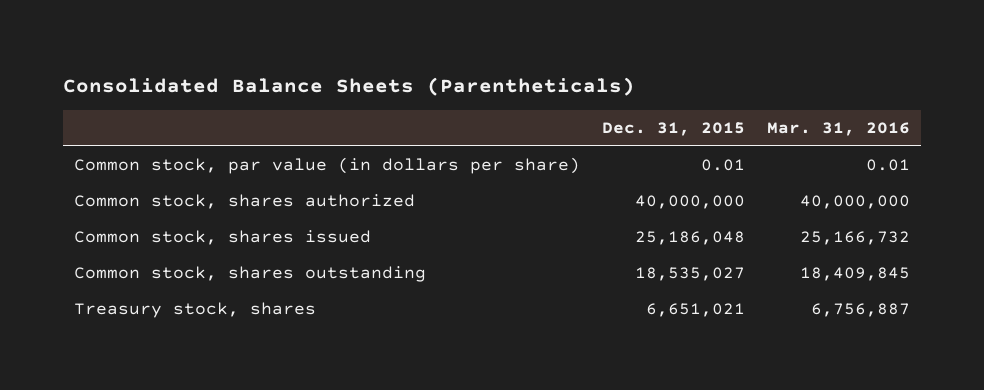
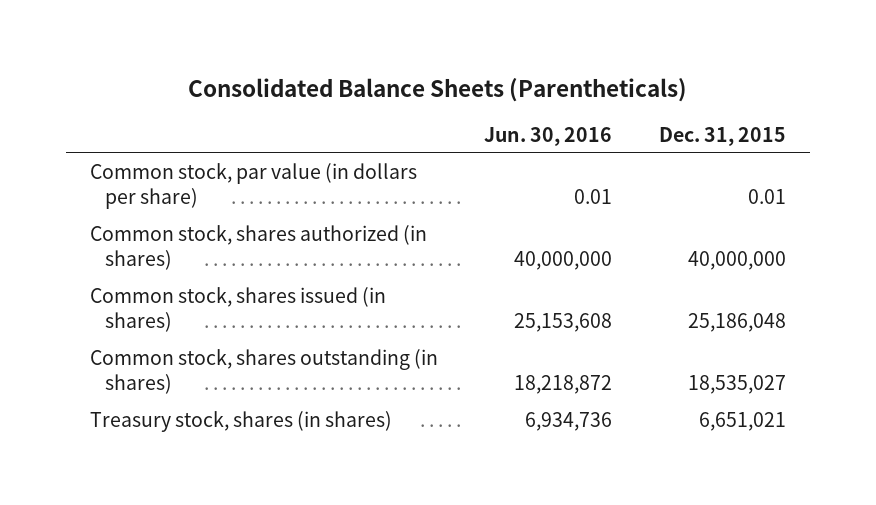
[766,122,910,137] Mar. 31, 2016 -> none
none -> [484,126,613,146] Jun. 30, 2016
[74,194,416,210] Common stock, shares authorized -> [89,225,427,271] Common stock, shares authorized (in shares)
[74,230,372,246] Common stock, shares issued -> [89,287,386,333] Common stock, shares issued (in shares)
[74,266,427,283] Common stock, shares outstanding -> [89,349,438,395] Common stock, shares outstanding (in shares)
[74,302,317,319] Treasury stock, shares -> [89,411,392,433] Treasury stock, shares (in shares)

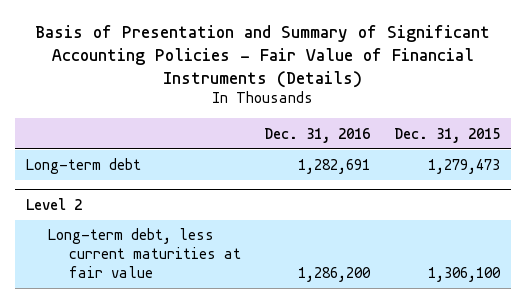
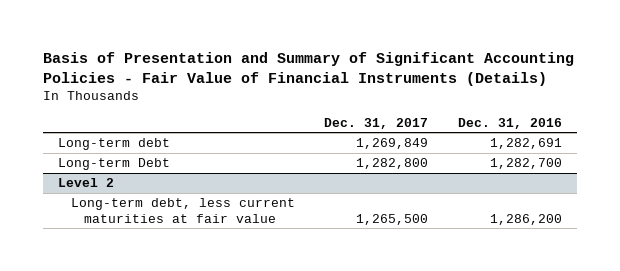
[393,127,500,143] Dec. 31, 2015 -> none
none -> [324,117,429,129] Dec. 31, 2017
none -> [57,158,170,171] Long-term Debt

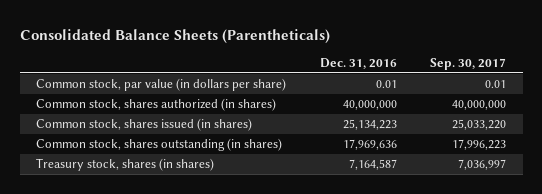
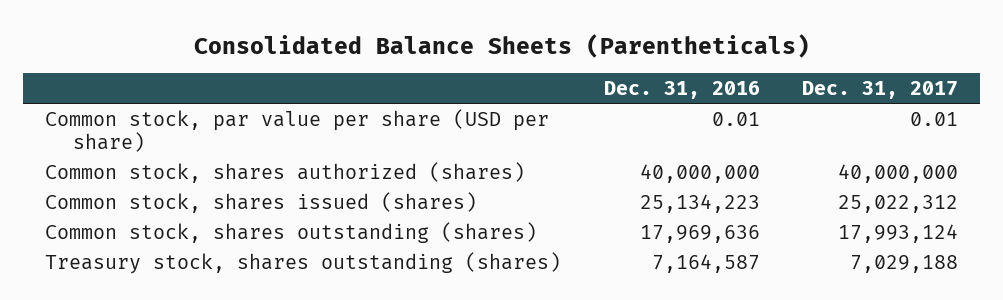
[429,58,506,71] Sep. 30, 2017 -> none
none -> [802,81,959,100] Dec. 31, 2017
[36,78,287,92] Common stock, par value (in dollars per share) -> [44,108,549,153] Common stock, par value per share (USD per share)
[36,98,277,112] Common stock, shares authorized (in shares) -> [44,161,525,183] Common stock, shares authorized (shares)
[36,118,253,132] Common stock, shares issued (in shares) -> [44,191,477,213] Common stock, shares issued (shares)
[36,138,283,152] Common stock, shares outstanding (in shares) -> [44,221,537,243] Common stock, shares outstanding (shares)
[36,158,215,172] Treasury stock, shares (in shares) -> [44,251,561,274] Treasury stock, shares outstanding (shares)

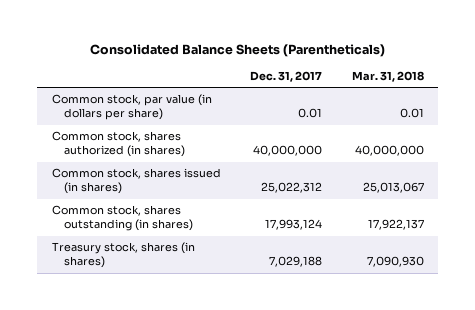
[603,81,760,100] Dec. 31, 2016 -> none
none -> [351,71,424,83] Mar. 31, 2018
[44,108,549,153] Common stock, par value per share (USD per share) -> [51,94,212,121] Common stock, par value (in dollars per share)
[44,161,525,183] Common stock, shares authorized (shares) -> [51,131,186,158] Common stock, shares authorized (in shares)
[44,191,477,213] Common stock, shares issued (shares) -> [51,168,221,195] Common stock, shares issued (in shares)
[44,221,537,243] Common stock, shares outstanding (shares) -> [51,205,194,232] Common stock, shares outstanding (in shares)
[44,251,561,274] Treasury stock, shares outstanding (shares) -> [51,242,195,269] Treasury stock, shares (in shares)

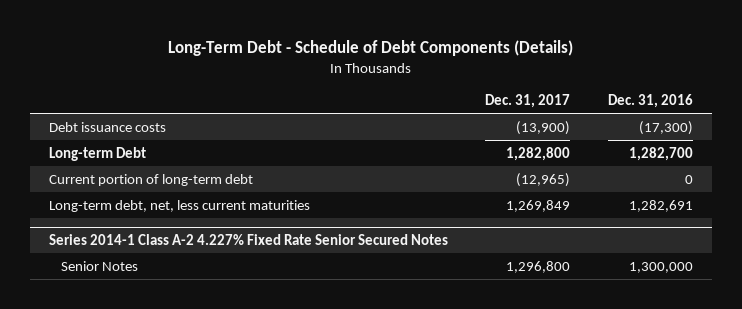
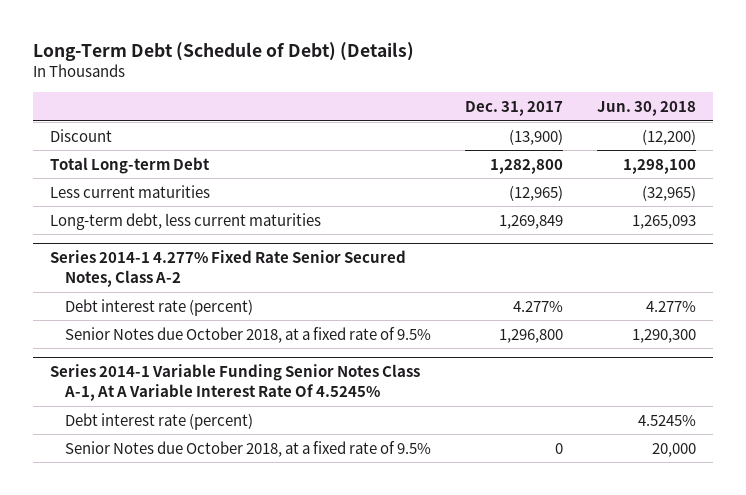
[167,40,573,57] Long-Term Debt - Schedule of Debt Components (Details) -> [33,41,415,61] Long-Term Debt (Schedule of Debt) (Details)
[607,94,693,109] Dec. 31, 2016 -> none
none -> [596,100,696,116] Jun. 30, 2018
[49,121,167,132] Debt issuance costs -> [50,128,113,142] Discount
[49,146,147,161] Long-term Debt -> [50,156,211,174] Total Long-term Debt
[49,173,254,186] Current portion of long-term debt -> [50,184,211,198] Less current maturities
[49,199,311,212] Long-term debt, net, less current maturities -> [50,212,322,230] Long-term debt, less current maturities
[49,233,449,245] Series 2014-1 Class A-2 4.227% Fixed Rate Senior Secured Notes -> [50,250,407,288] Series 2014-1 4.277% Fixed Rate Senior Secured Notes, Class A-2
none -> [64,298,253,316] Debt interest rate (percent)
[60,260,138,271] Senior Notes -> [64,326,431,343] Senior Notes due October 2018, at a fixed rate of 9.5%
none -> [50,364,421,402] Series 2014-1 Variable Funding Senior Notes Class A-1, At A Variable Interest Rate Of 4.5245%
none -> [64,412,253,430] Debt interest rate (percent)
none -> [64,440,431,457] Senior Notes due October 2018, at a fixed rate of 9.5%

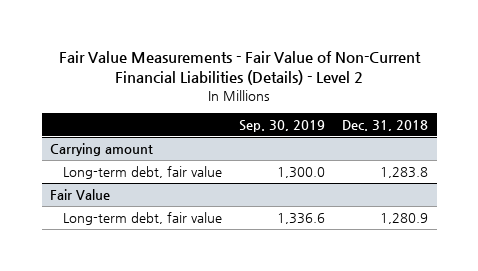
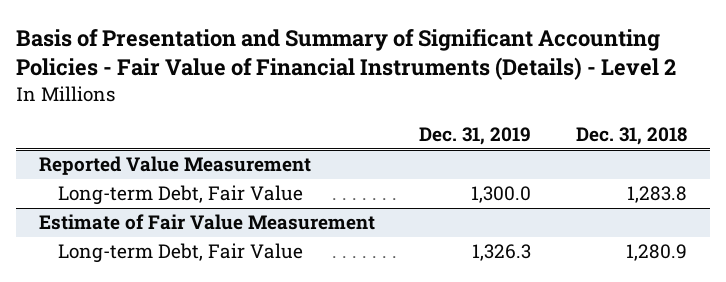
[59,51,422,86] Fair Value Measurements - Fair Value of Non-Current Financial Liabilities (Details) - Level 2 -> [16,28,677,81] Basis of Presentation and Summary of Significant Accounting Policies - Fair Value of Financial Instruments (Details) - Level 2
[239,119,326,132] Sep. 30, 2019 -> none
none -> [419,127,532,146] Dec. 31, 2019
[50,143,154,157] Carrying amount -> [38,156,311,176] Reported Value Measurement
[63,166,223,180] Long-term debt, fair value -> [57,185,303,206] Long-term Debt, Fair Value
[50,189,111,201] Fair Value -> [38,214,375,231] Estimate of Fair Value Measurement
[63,212,223,226] Long-term debt, fair value -> [57,243,303,264] Long-term Debt, Fair Value

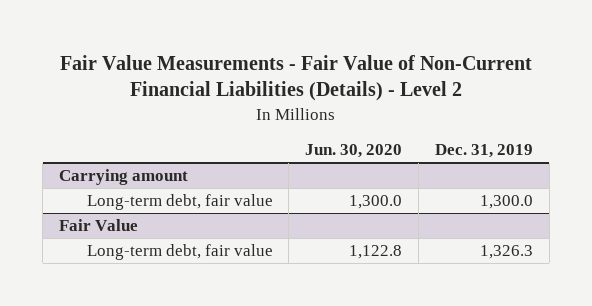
[16,28,677,81] Basis of Presentation and Summary of Significant Accounting Policies - Fair Value of Financial Instruments (Details) - Level 2 -> [60,54,533,102] Fair Value Measurements - Fair Value of Non-Current Financial Liabilities (Details) - Level 2
[576,127,688,146] Dec. 31, 2018 -> none
none -> [305,144,403,159] Jun. 30, 2020
[38,156,311,176] Reported Value Measurement -> [59,169,189,186] Carrying amount
[57,185,303,206] Long-term Debt, Fair Value -> [86,194,273,211] Long-term debt, fair value
[38,214,375,231] Estimate of Fair Value Measurement -> [59,219,139,232] Fair Value
[57,243,303,264] Long-term Debt, Fair Value -> [86,244,273,261] Long-term debt, fair value

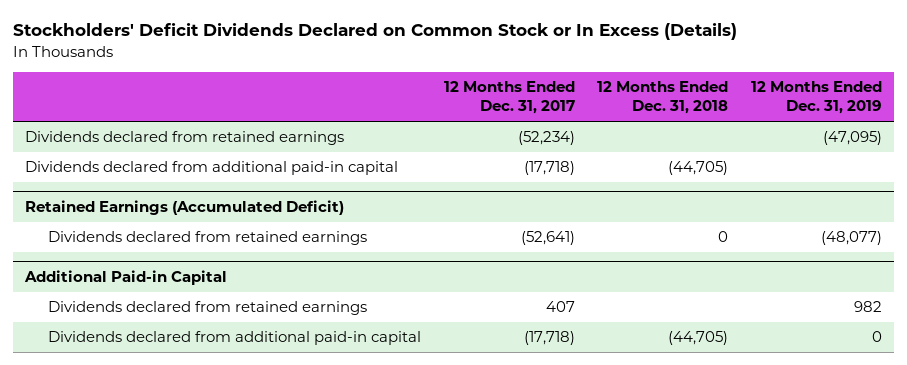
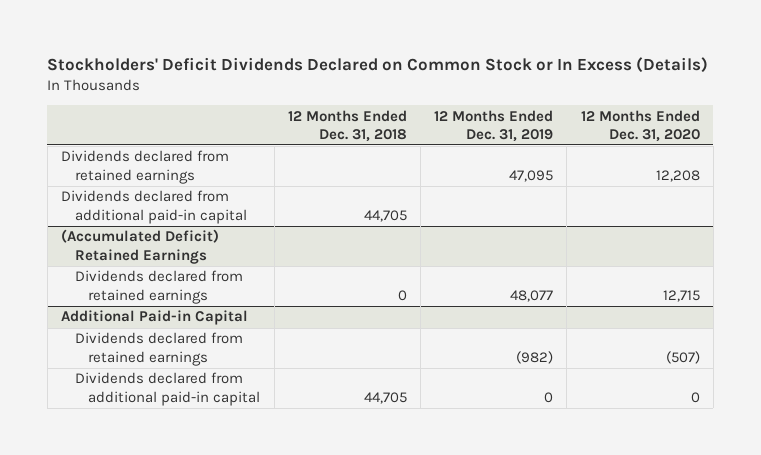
[443,80,575,115] 12 Months Ended Dec. 31, 2017 -> none
none -> [580,109,700,142] 12 Months Ended Dec. 31, 2020
[823,131,883,146] (47,095) -> [509,169,554,182] 47,095
[668,161,729,176] (44,705) -> [363,209,407,222] 44,705
[24,199,344,215] Retained Earnings (Accumulated Deficit) -> [61,229,220,264] (Accumulated Deficit) Retained Earnings
[821,231,883,246] (48,077) -> [510,289,554,302] 48,077
[854,301,883,313] 982 -> [516,350,554,364] (982)
[668,331,729,346] (44,705) -> [363,391,407,404] 44,705

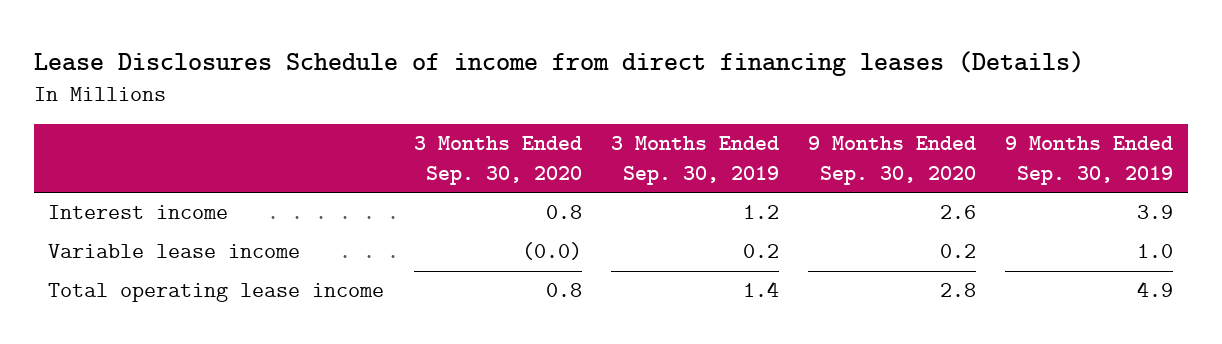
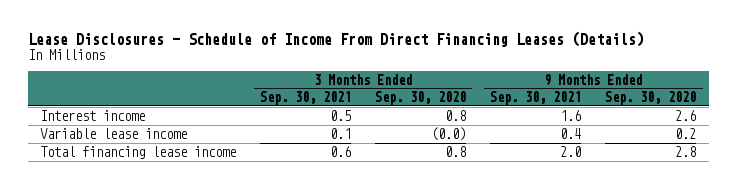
[33,50,1084,76] Lease Disclosures Schedule of income from direct financing leases (Details) -> [27,30,644,47] Lease Disclosures - Schedule of Income From Direct Financing Leases (Details)
[610,136,779,185] 3 Months Ended Sep. 30, 2019 -> none
[1005,136,1174,185] 9 Months Ended Sep. 30, 2019 -> none
none -> [260,91,352,106] Sep. 30, 2021
none -> [490,91,582,106] Sep. 30, 2021
[48,283,385,303] Total operating lease income -> [39,145,236,159] Total financing lease income

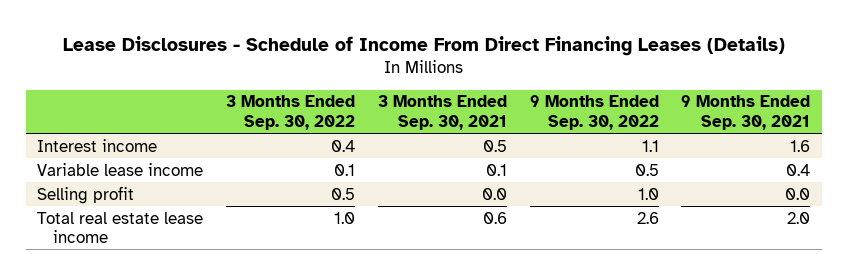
[375,91,467,106] Sep. 30, 2020 -> none
[605,91,697,106] Sep. 30, 2020 -> none
none -> [226,95,356,130] 3 Months Ended Sep. 30, 2022
none -> [529,95,659,130] 9 Months Ended Sep. 30, 2022
none -> [37,185,135,204] Selling profit
[39,145,236,159] Total financing lease income -> [37,211,204,243] Total real estate lease income

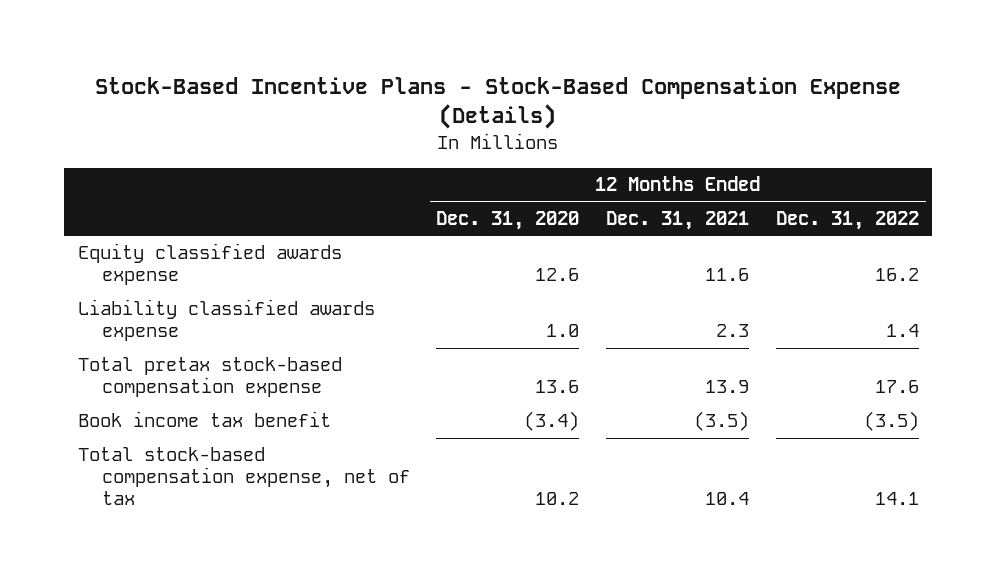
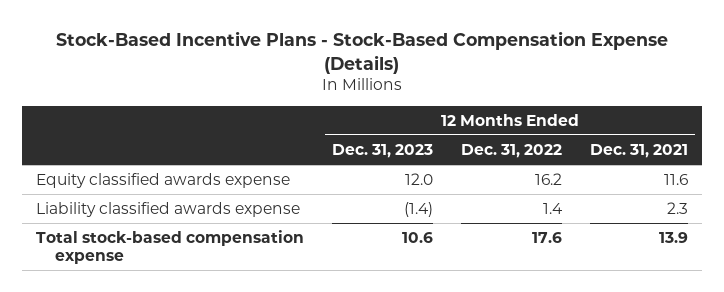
[436,211,580,231] Dec. 31, 2020 -> none
none -> [331,143,433,158] Dec. 31, 2023
[77,411,331,428] Book income tax benefit -> none
[77,447,410,506] Total stock-based compensation expense, net of tax -> none
[77,357,342,398] Total pretax stock-based compensation expense -> [36,229,305,264] Total stock-based compensation expense

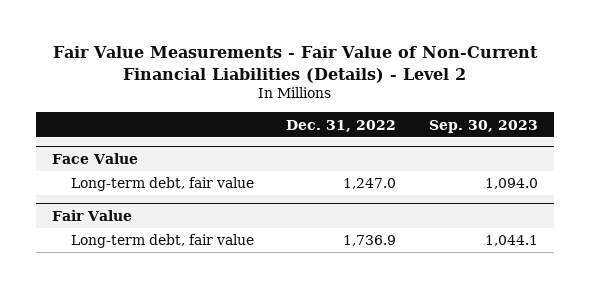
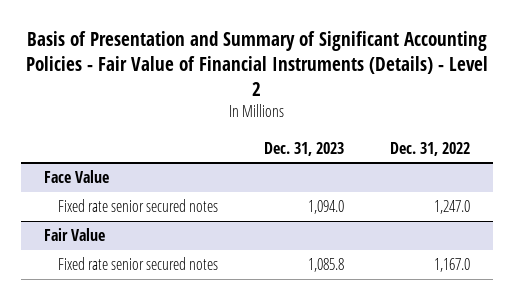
[52,45,538,83] Fair Value Measurements - Fair Value of Non-Current Financial Liabilities (Details) - Level 2 -> [26,30,489,96] Basis of Presentation and Summary of Significant Accounting Policies - Fair Value of Financial Instruments (Details) - Level 2
[428,119,538,133] Sep. 30, 2023 -> none
none -> [264,141,345,156] Dec. 31, 2023
[71,177,255,192] Long-term debt, fair value -> [58,199,219,213] Fixed rate senior secured notes
[71,234,255,249] Long-term debt, fair value -> none
none -> [58,257,219,271] Fixed rate senior secured notes

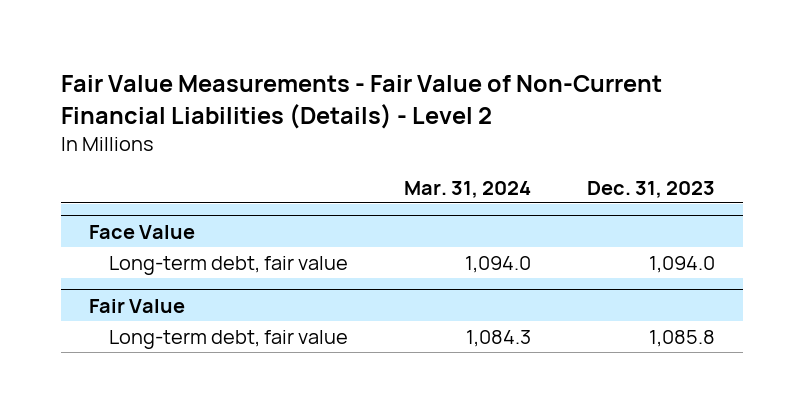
[26,30,489,96] Basis of Presentation and Summary of Significant Accounting Policies - Fair Value of Financial Instruments (Details) - Level 2 -> [61,75,663,129] Fair Value Measurements - Fair Value of Non-Current Financial Liabilities (Details) - Level 2
[390,141,471,156] Dec. 31, 2022 -> none
none -> [404,180,532,198] Mar. 31, 2024
[58,199,219,213] Fixed rate senior secured notes -> [108,256,348,276] Long-term debt, fair value
[58,257,219,271] Fixed rate senior secured notes -> [108,330,348,350] Long-term debt, fair value

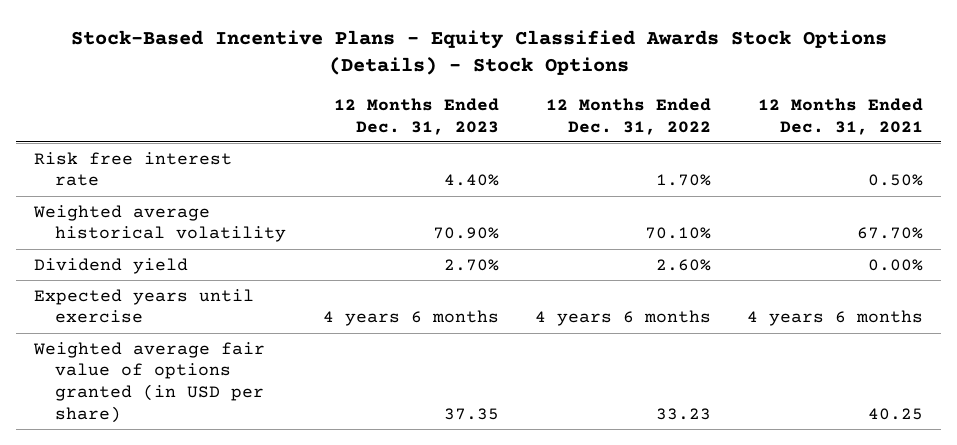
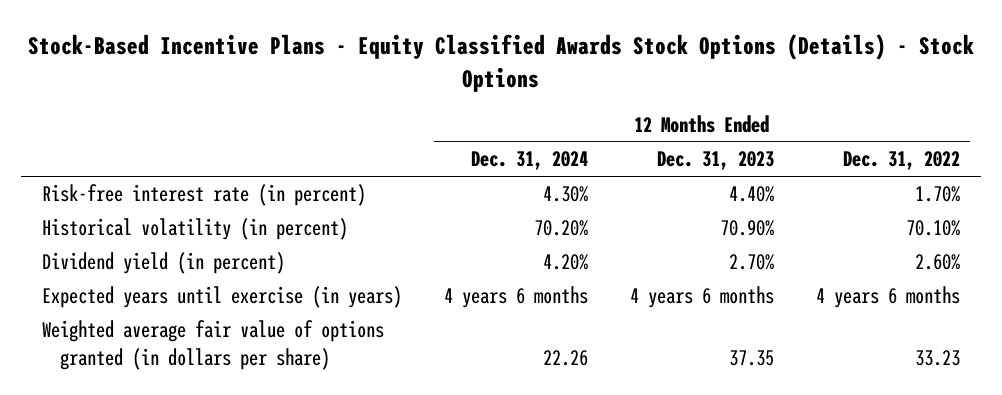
[758,97,924,135] 12 Months Ended Dec. 31, 2021 -> none
none -> [471,151,589,171] Dec. 31, 2024
[34,151,233,187] Risk free interest rate -> [42,184,367,207] Risk-free interest rate (in percent)
[33,204,287,243] Weighted average historical volatility -> [42,218,349,241] Historical volatility (in percent)
[34,257,189,274] Dividend yield -> [42,252,286,275] Dividend yield (in percent)
[34,288,255,324] Expected years until exercise -> [42,286,403,309] Expected years until exercise (in years)
[33,341,266,423] Weighted average fair value of options granted (in USD per share) -> [42,320,385,370] Weighted average fair value of options granted (in dollars per share)

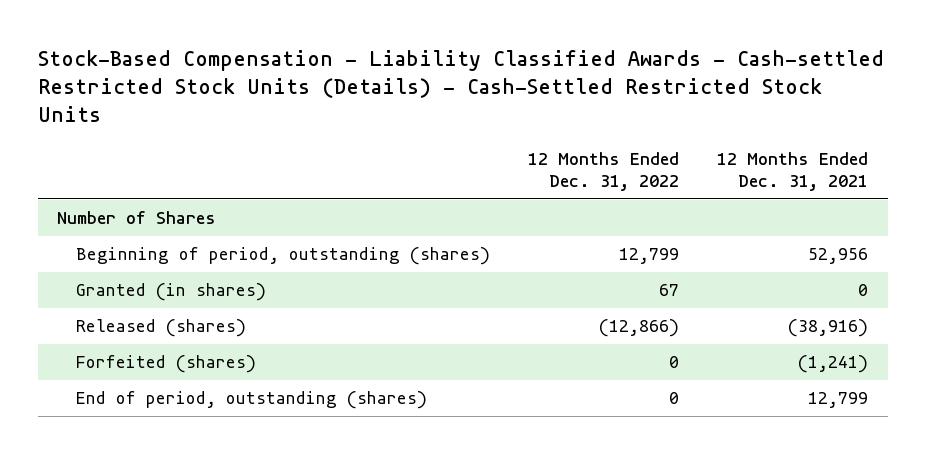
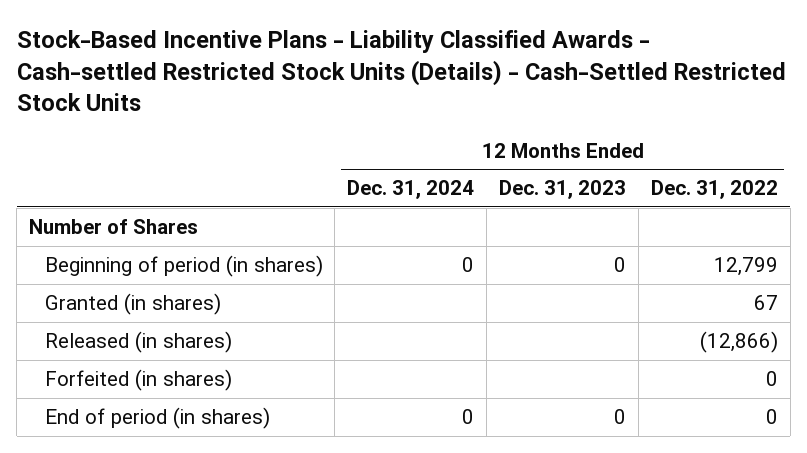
[37,49,884,123] Stock-Based Compensation - Liability Classified Awards - Cash-settled Restricted Stock Units (Details) - Cash-Settled Restricted Stock Units -> [16,30,786,112] Stock-Based Incentive Plans - Liability Classified Awards - Cash-settled Restricted Stock Units (Details) - Cash-Settled Restricted Stock Units
[717,151,869,192] 12 Months Ended Dec. 31, 2021 -> none
none -> [347,180,475,200] Dec. 31, 2024
none -> [499,180,627,200] Dec. 31, 2023
[76,247,491,266] Beginning of period, outstanding (shares) -> [44,255,323,278] Beginning of period (in shares)
[76,319,247,338] Released (shares) -> [44,331,232,354] Released (in shares)
[76,355,257,374] Forfeited (shares) -> [44,369,232,392] Forfeited (in shares)
[76,391,428,410] End of period, outstanding (shares) -> [44,407,270,430] End of period (in shares)

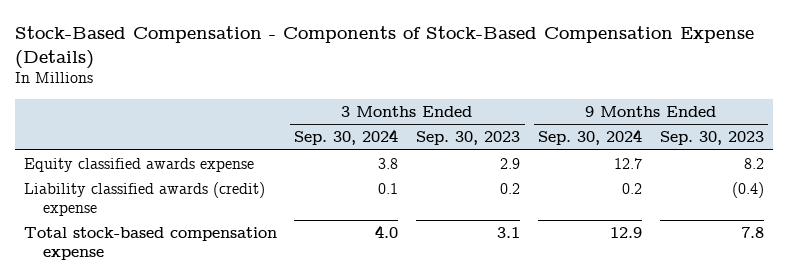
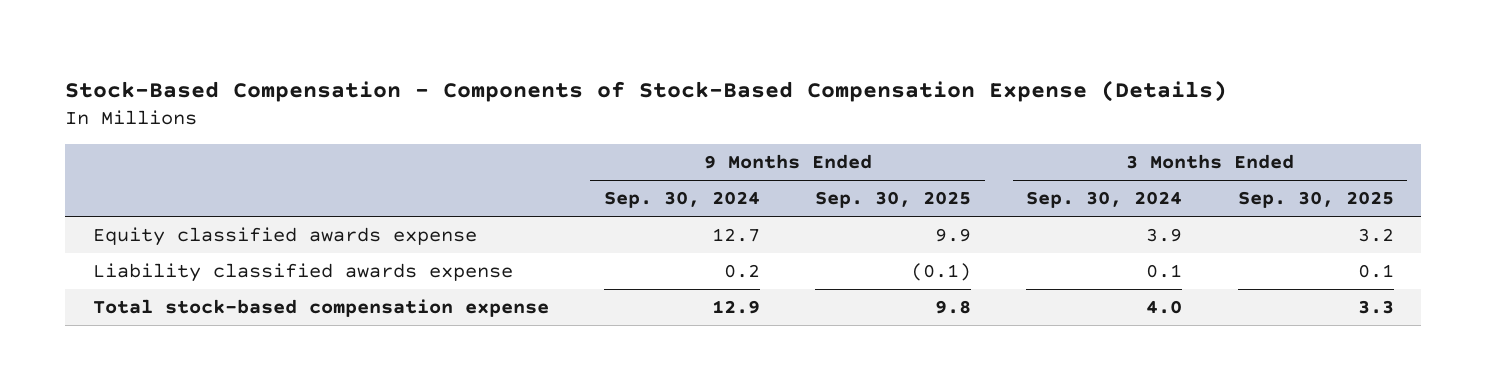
[416,131,521,146] Sep. 30, 2023 -> none
[659,131,764,146] Sep. 30, 2023 -> none
none -> [815,191,972,209] Sep. 30, 2025
none -> [1237,191,1394,209] Sep. 30, 2025
[378,158,399,170] 3.8 -> [1146,228,1183,243] 3.9
[23,182,265,216] Liability classified awards (credit) expense -> [92,263,513,283] Liability classified awards expense

